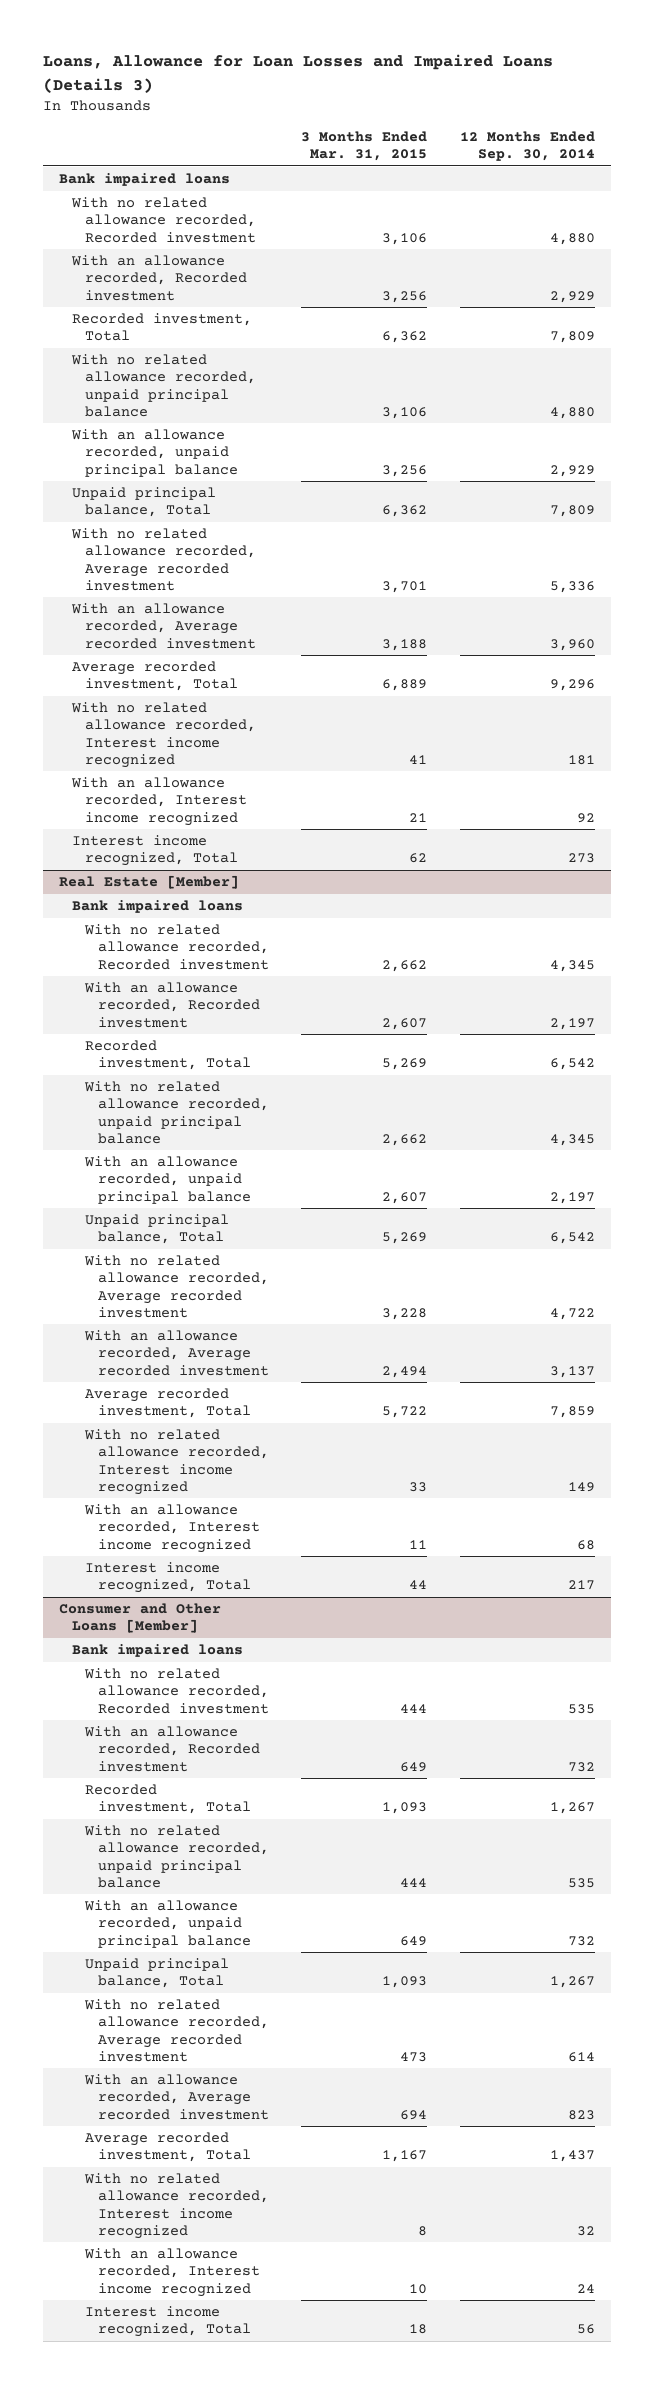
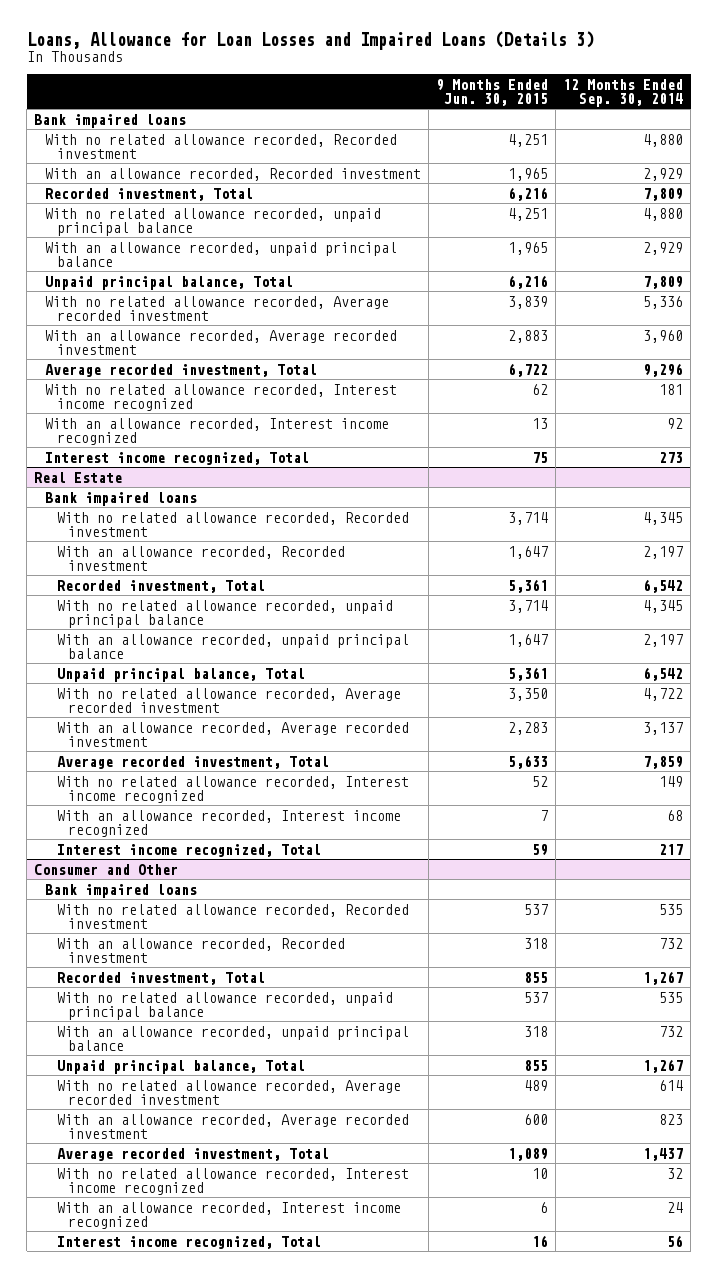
[301,130,428,162] 3 Months Ended Mar. 31, 2015 -> none
none -> [436,78,549,107] 9 Months Ended Jun. 30, 2015
[59,875,240,890] Real Estate [Member] -> [34,471,123,483] Real Estate
[59,1603,222,1634] Consumer and Other Loans [Member] -> [34,863,179,875] Consumer and Other

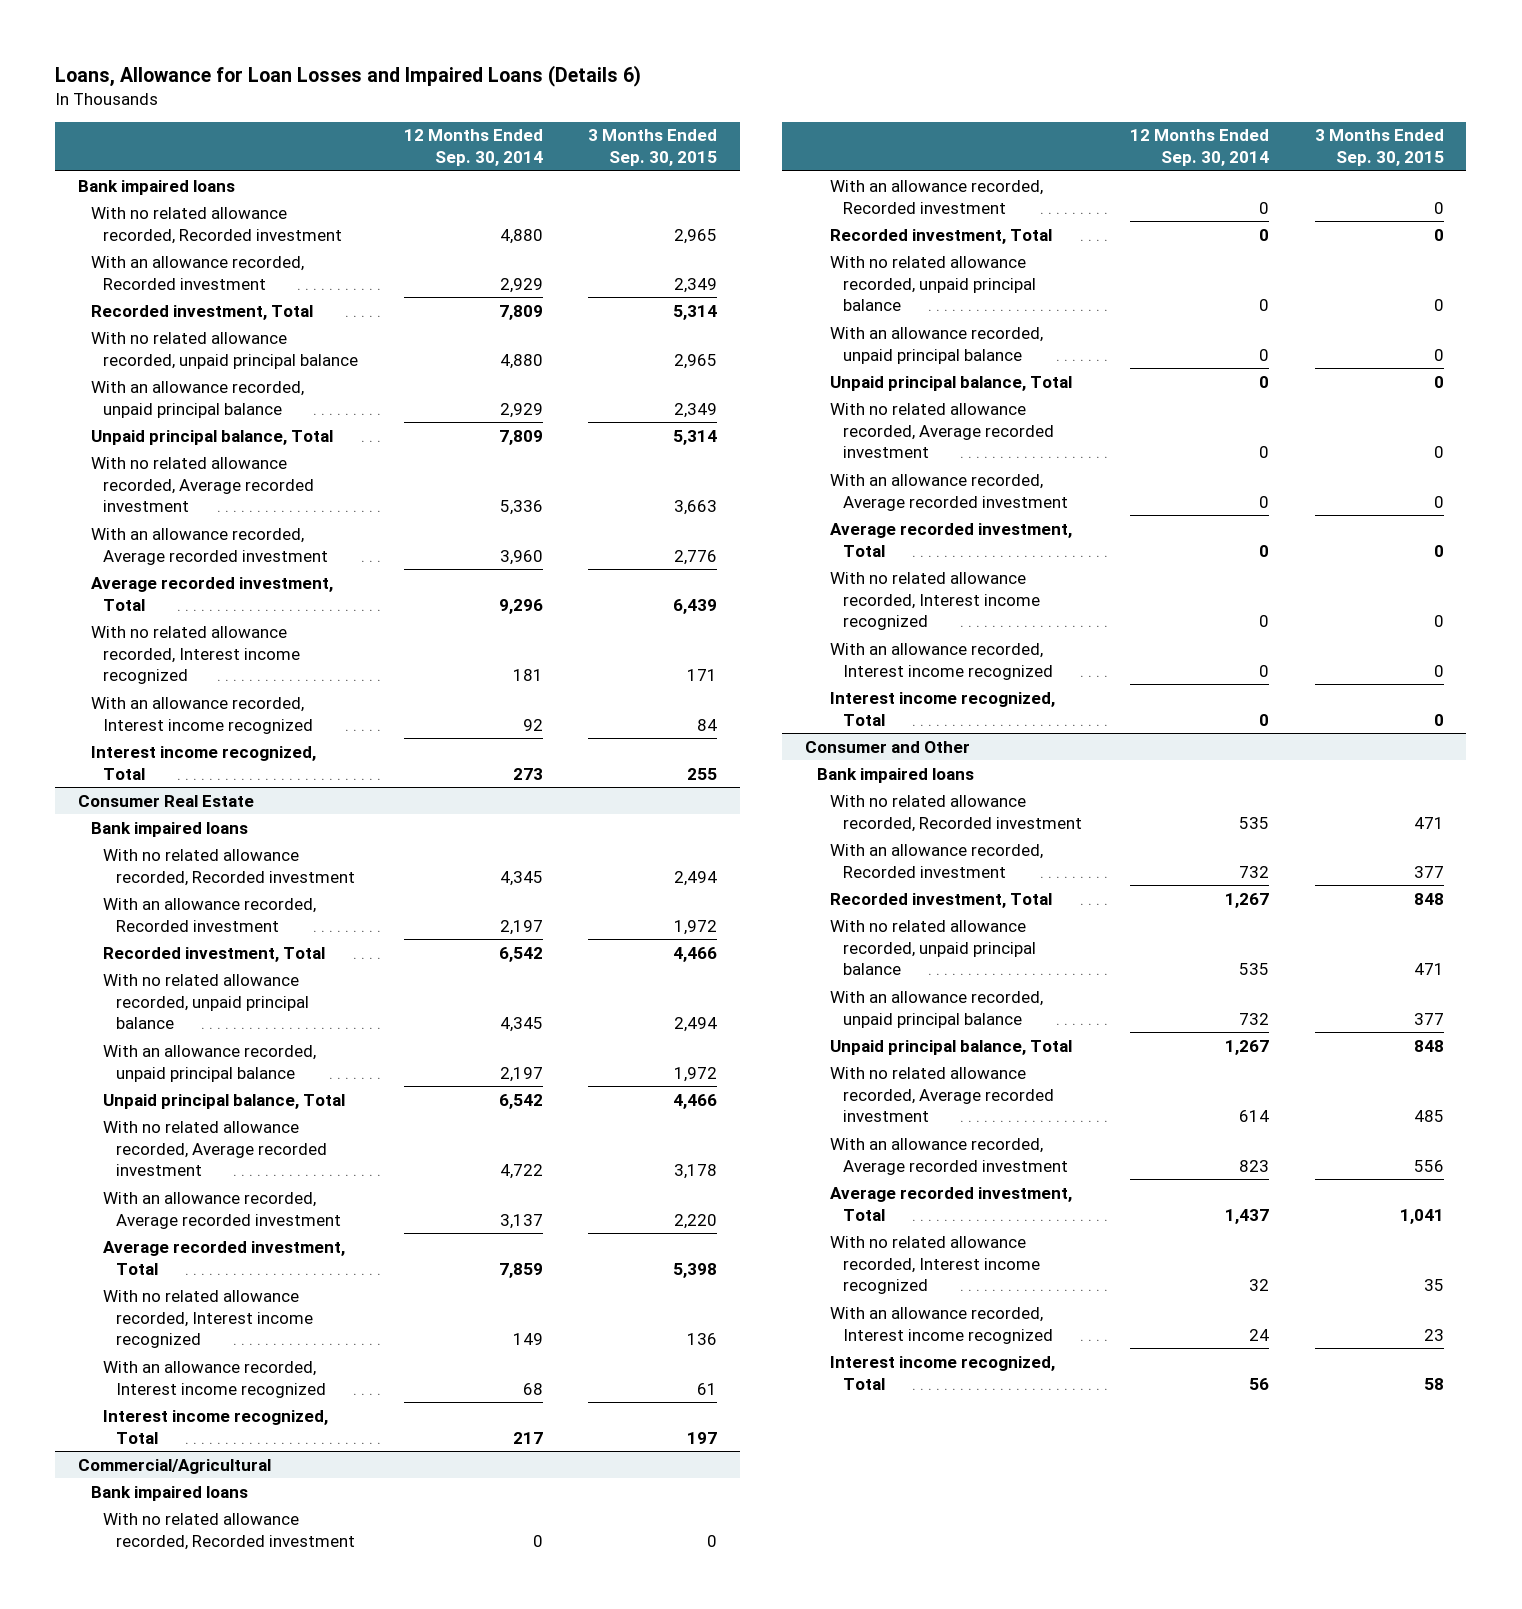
[26,30,594,50] Loans, Allowance for Loan Losses and Impaired Loans (Details 3) -> [55,64,642,87] Loans, Allowance for Loan Losses and Impaired Loans (Details 6)
[436,78,549,107] 9 Months Ended Jun. 30, 2015 -> none
none -> [588,129,718,167] 3 Months Ended Sep. 30, 2015
[34,471,123,483] Real Estate -> [78,794,255,807] Consumer Real Estate
none -> [78,1458,272,1474] Commercial/Agricultural
none -> [90,1485,248,1501] Bank impaired loans
none -> [103,1512,355,1550] With no related allowance recorded, Recorded investment
none -> [829,179,1043,214] With an allowance recorded, Recorded investment
none -> [829,228,1052,244] Recorded investment, Total
none -> [829,255,1036,312] With no related allowance recorded, unpaid principal balance
none -> [829,326,1043,364] With an allowance recorded, unpaid principal balance
none -> [829,375,1072,391] Unpaid principal balance, Total
none -> [829,402,1054,459] With no related allowance recorded, Average recorded investment
none -> [829,473,1068,511] With an allowance recorded, Average recorded investment
none -> [829,522,1072,557] Average recorded investment, Total
none -> [829,571,1040,631] With no related allowance recorded, Interest income recognized
none -> [829,642,1053,680] With an allowance recorded, Interest income recognized
none -> [829,691,1055,726] Interest income recognized, Total

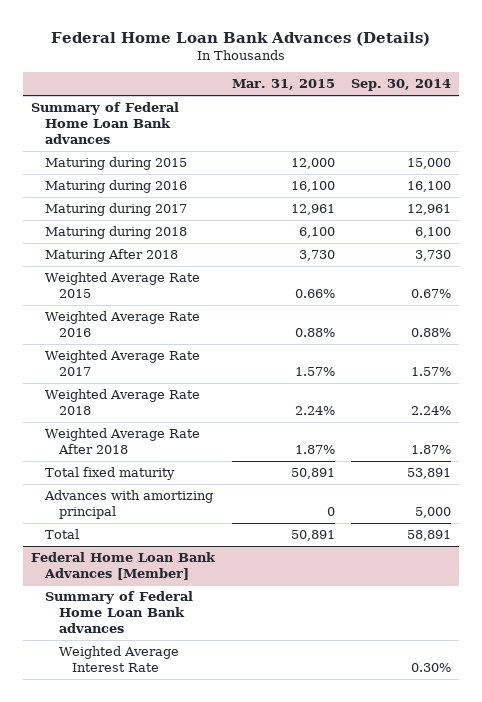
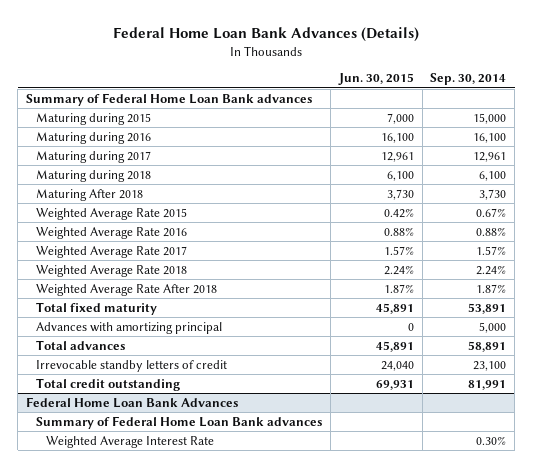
[231,79,335,91] Mar. 31, 2015 -> none
none -> [337,73,414,86] Jun. 30, 2015
[45,529,80,540] Total -> [35,339,125,350] Total advances
none -> [35,359,227,372] Irrevocable standby letters of credit
none -> [35,377,180,391] Total credit outstanding
[31,552,217,580] Federal Home Loan Bank Advances [Member] -> [26,396,239,408] Federal Home Loan Bank Advances

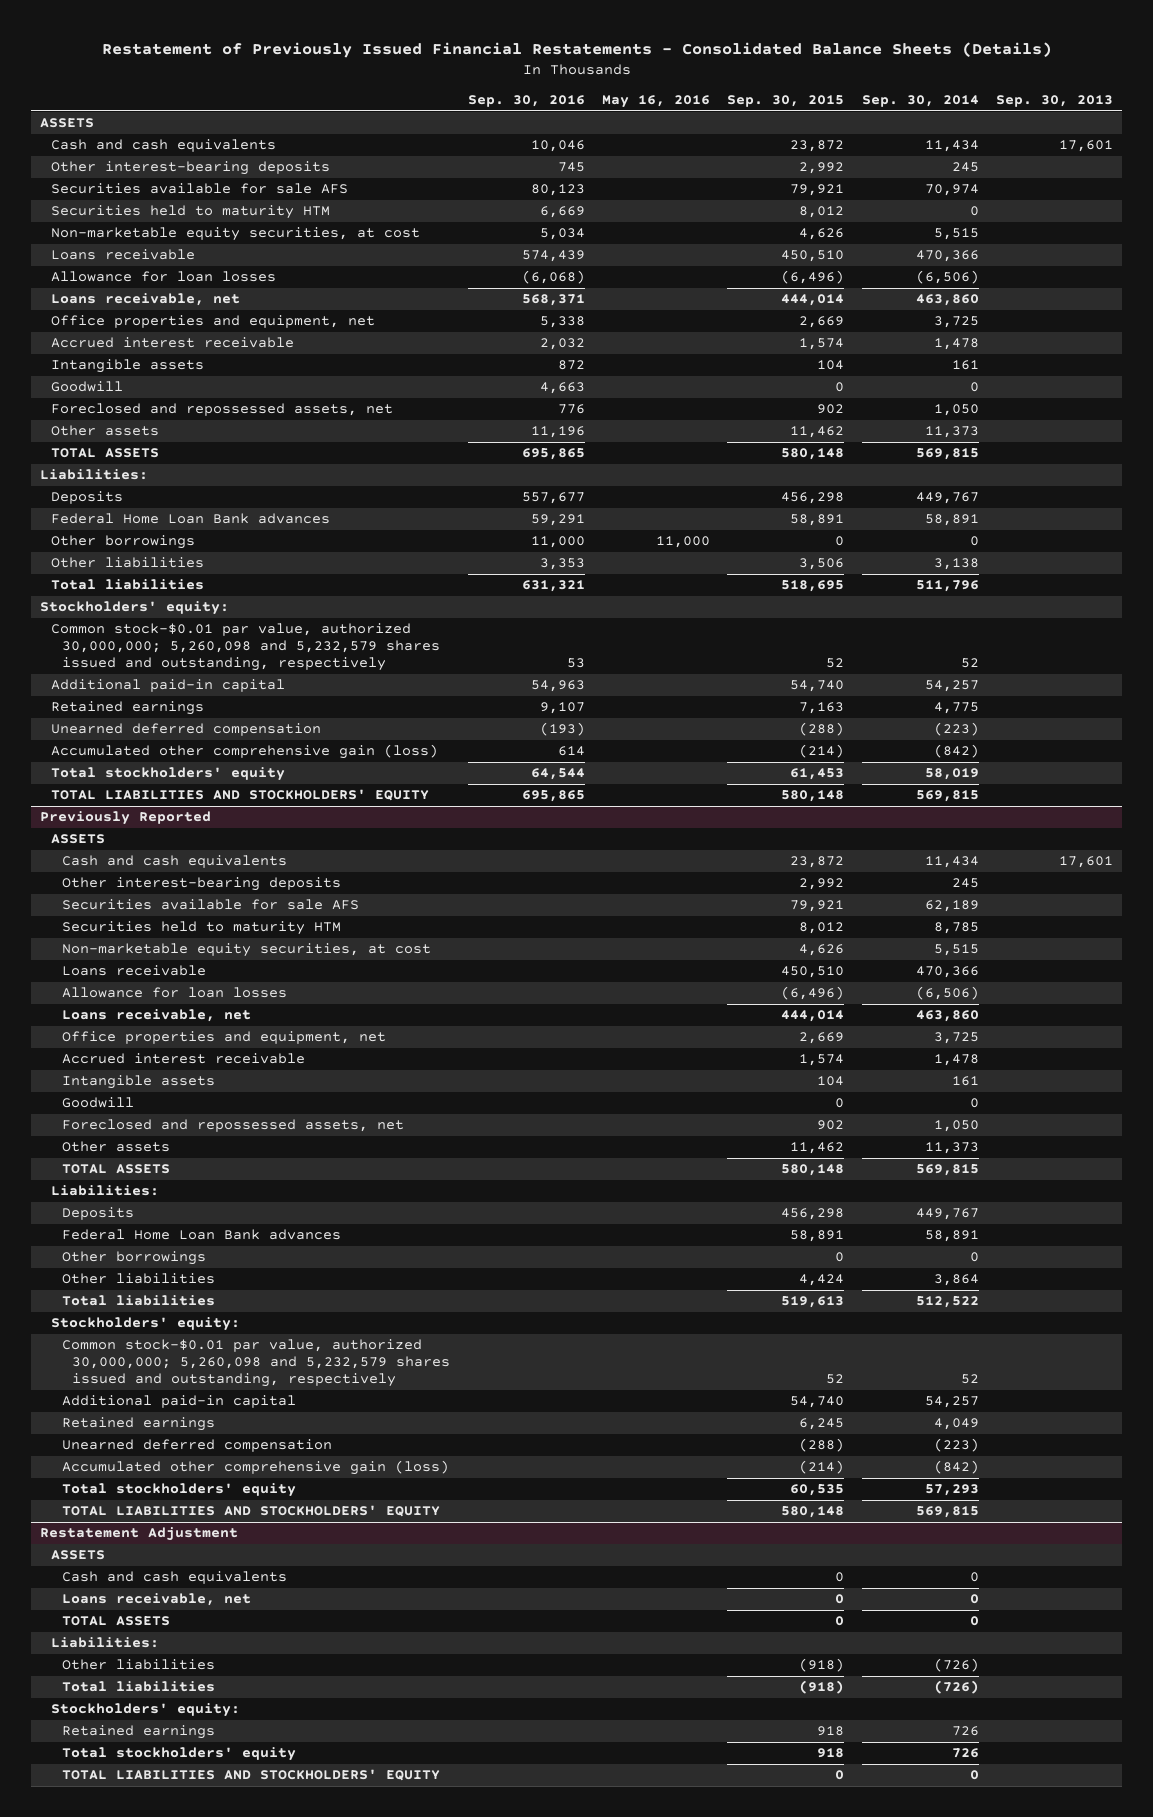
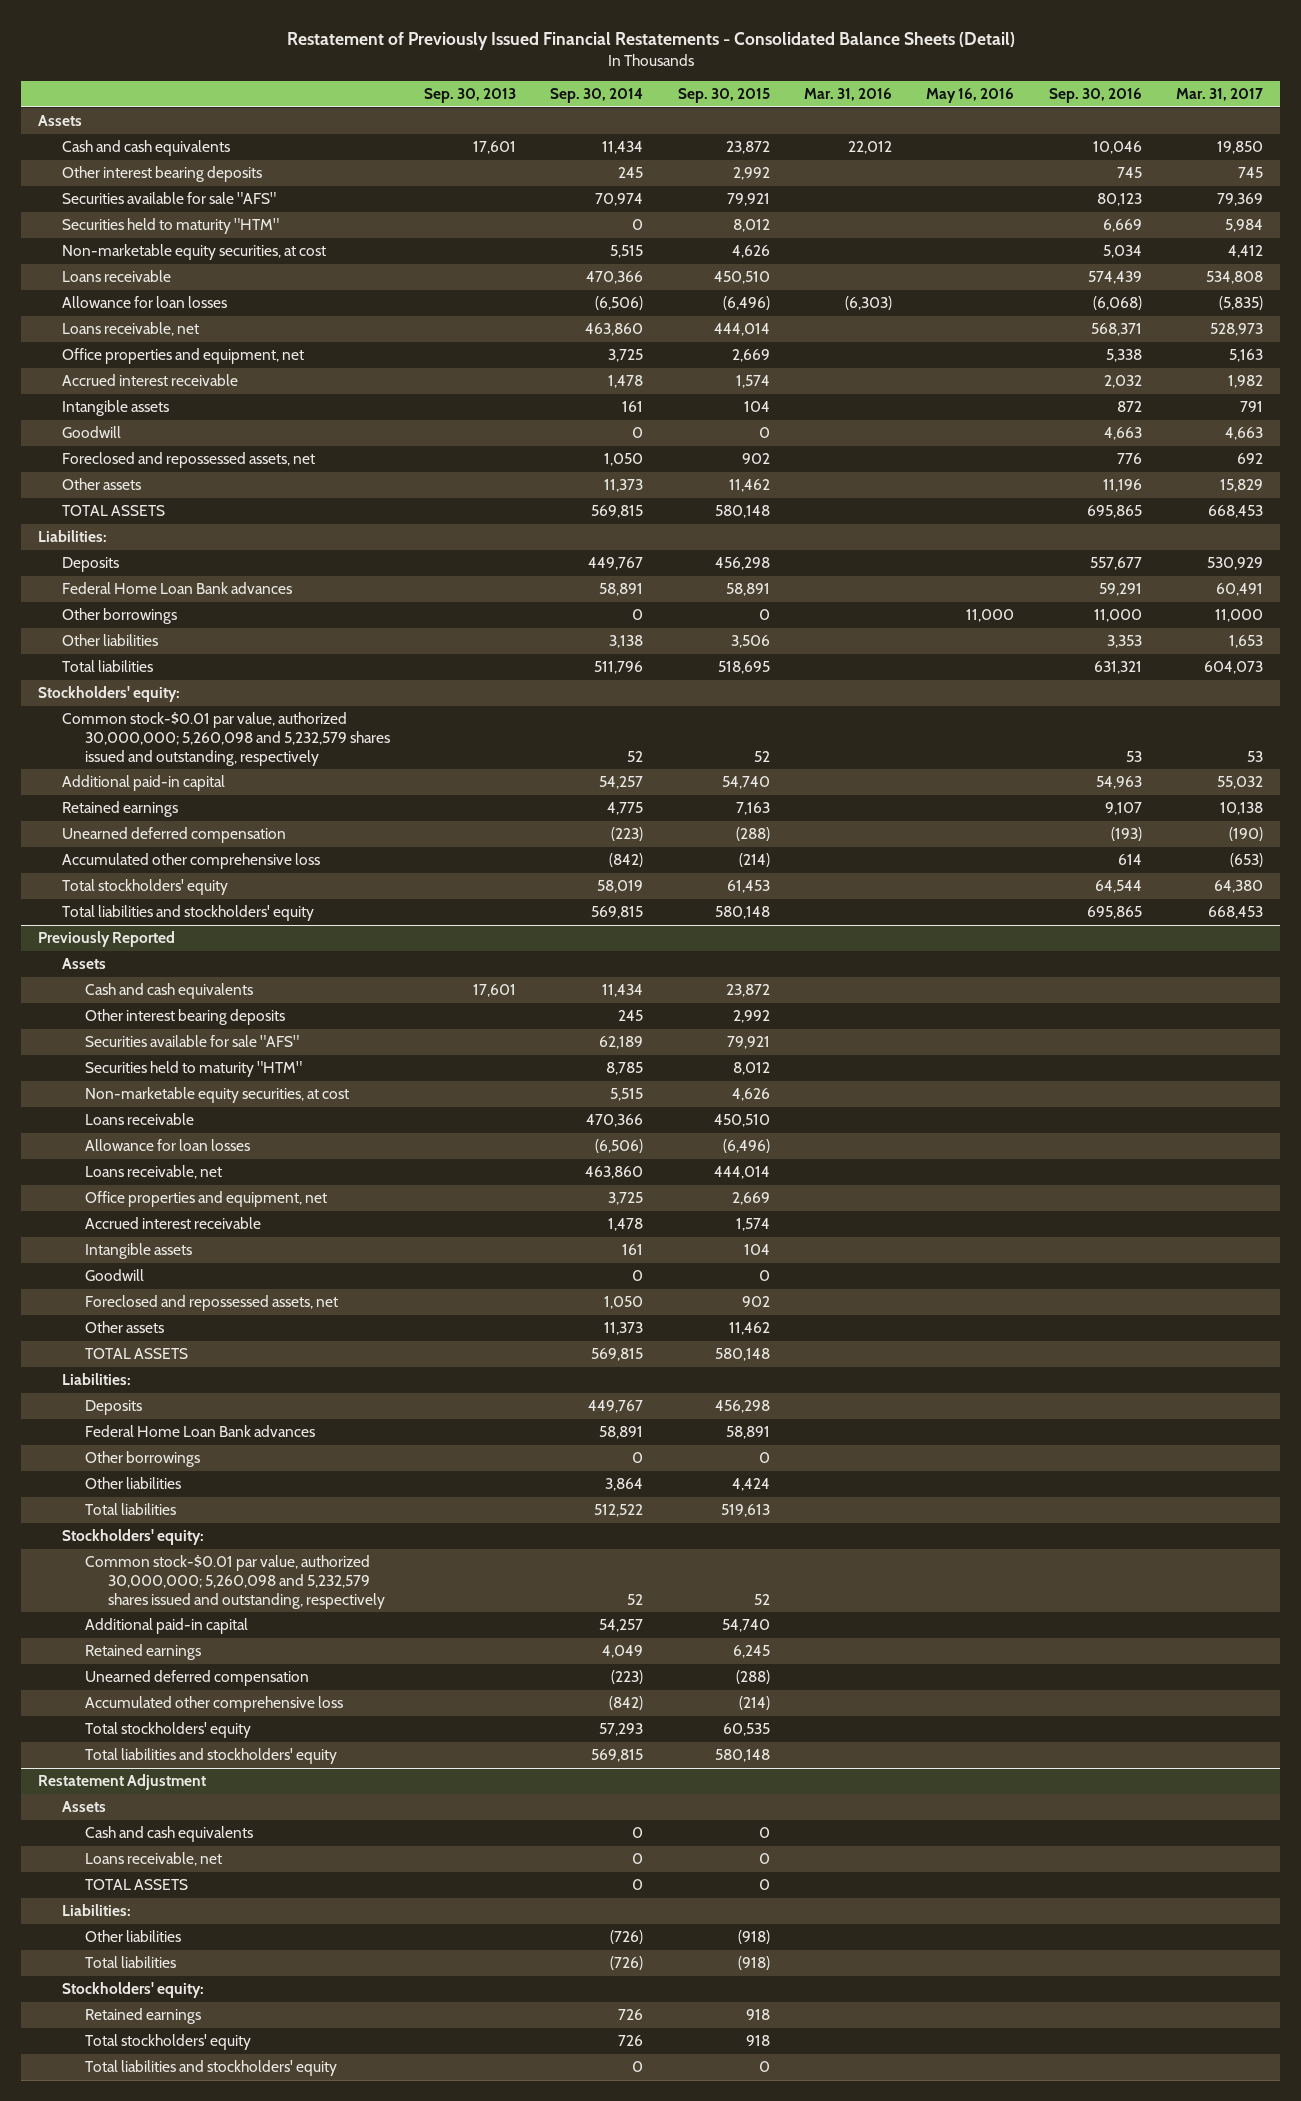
[101,42,1052,59] Restatement of Previously Issued Financial Restatements - Consolidated Balance Sheets (Details) -> [286,31,1015,50] Restatement of Previously Issued Financial Restatements - Consolidated Balance Sheets (Detail)
none -> [804,88,893,102] Mar. 31, 2016
none -> [1175,88,1263,102] Mar. 31, 2017
[40,118,95,129] ASSETS -> [38,115,83,127] Assets
[50,161,330,176] Other interest-bearing deposits -> [61,166,262,183] Other interest bearing deposits
[50,183,348,195] Securities available for sale AFS -> [61,192,276,205] Securities available for sale "AFS"
[50,205,330,220] Securities held to maturity HTM -> [61,218,279,235] Securities held to maturity "HTM"
[50,744,438,760] Accumulated other comprehensive gain (loss) -> [61,853,320,870] Accumulated other comprehensive loss
[50,789,429,802] TOTAL LIABILITIES AND STOCKHOLDERS' EQUITY -> [61,905,314,922] Total liabilities and stockholders' equity
[50,834,105,845] ASSETS -> [61,958,106,970] Assets
[61,877,341,892] Other interest-bearing deposits -> [84,1009,285,1026] Other interest bearing deposits
[61,899,359,911] Securities available for sale AFS -> [84,1035,299,1048] Securities available for sale "AFS"
[61,921,341,936] Securities held to maturity HTM -> [84,1061,302,1078] Securities held to maturity "HTM"
[61,1460,449,1476] Accumulated other comprehensive gain (loss) -> [84,1696,343,1713] Accumulated other comprehensive loss
[61,1505,440,1518] TOTAL LIABILITIES AND STOCKHOLDERS' EQUITY -> [84,1748,337,1765] Total liabilities and stockholders' equity
[50,1550,105,1561] ASSETS -> [61,1801,106,1813] Assets
[61,1769,440,1782] TOTAL LIABILITIES AND STOCKHOLDERS' EQUITY -> [84,2060,337,2077] Total liabilities and stockholders' equity

